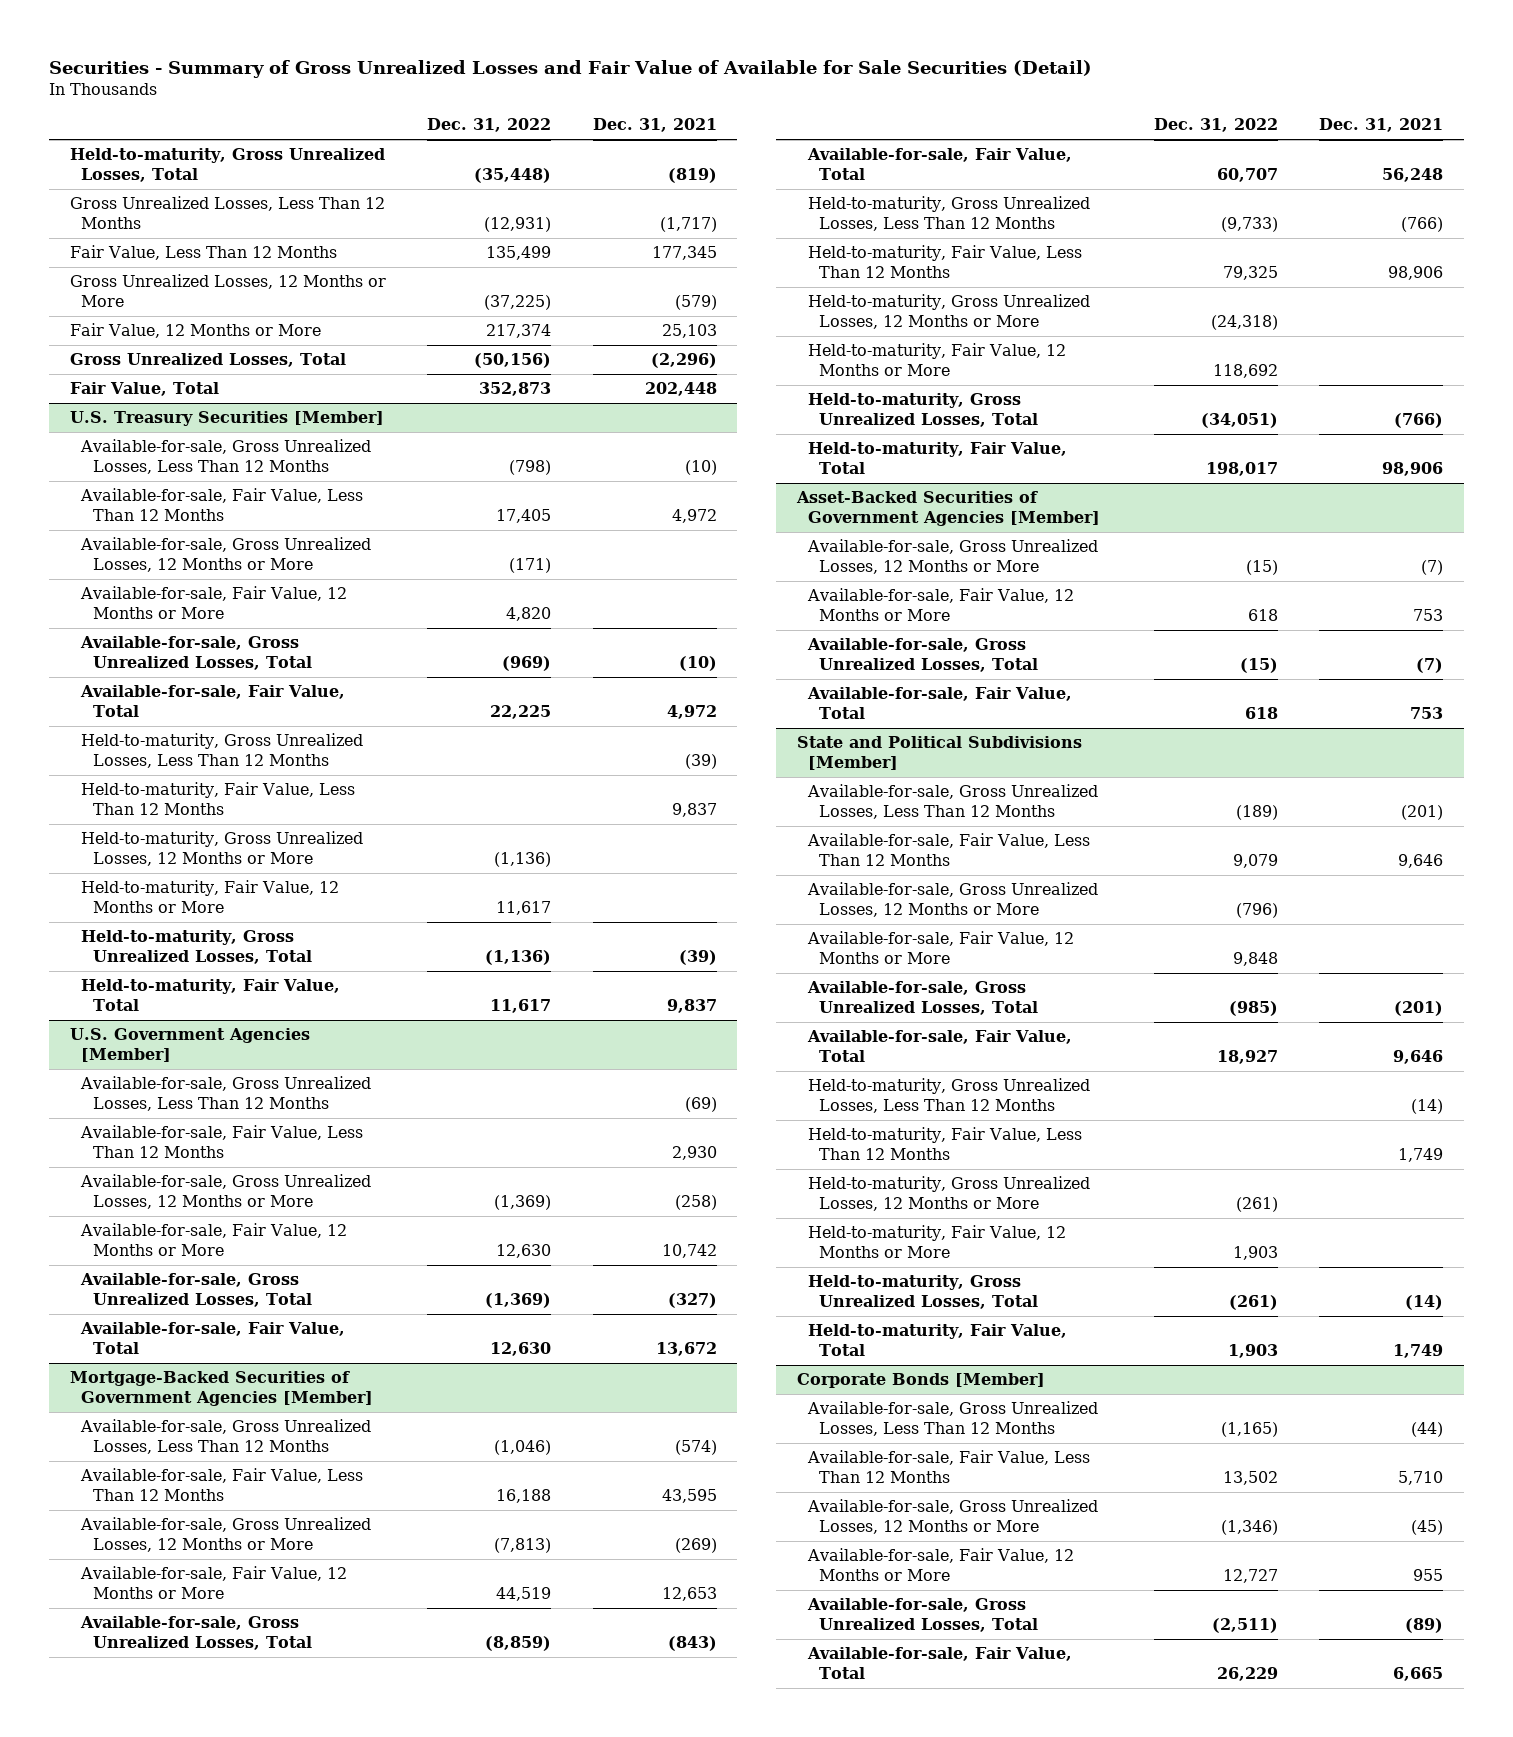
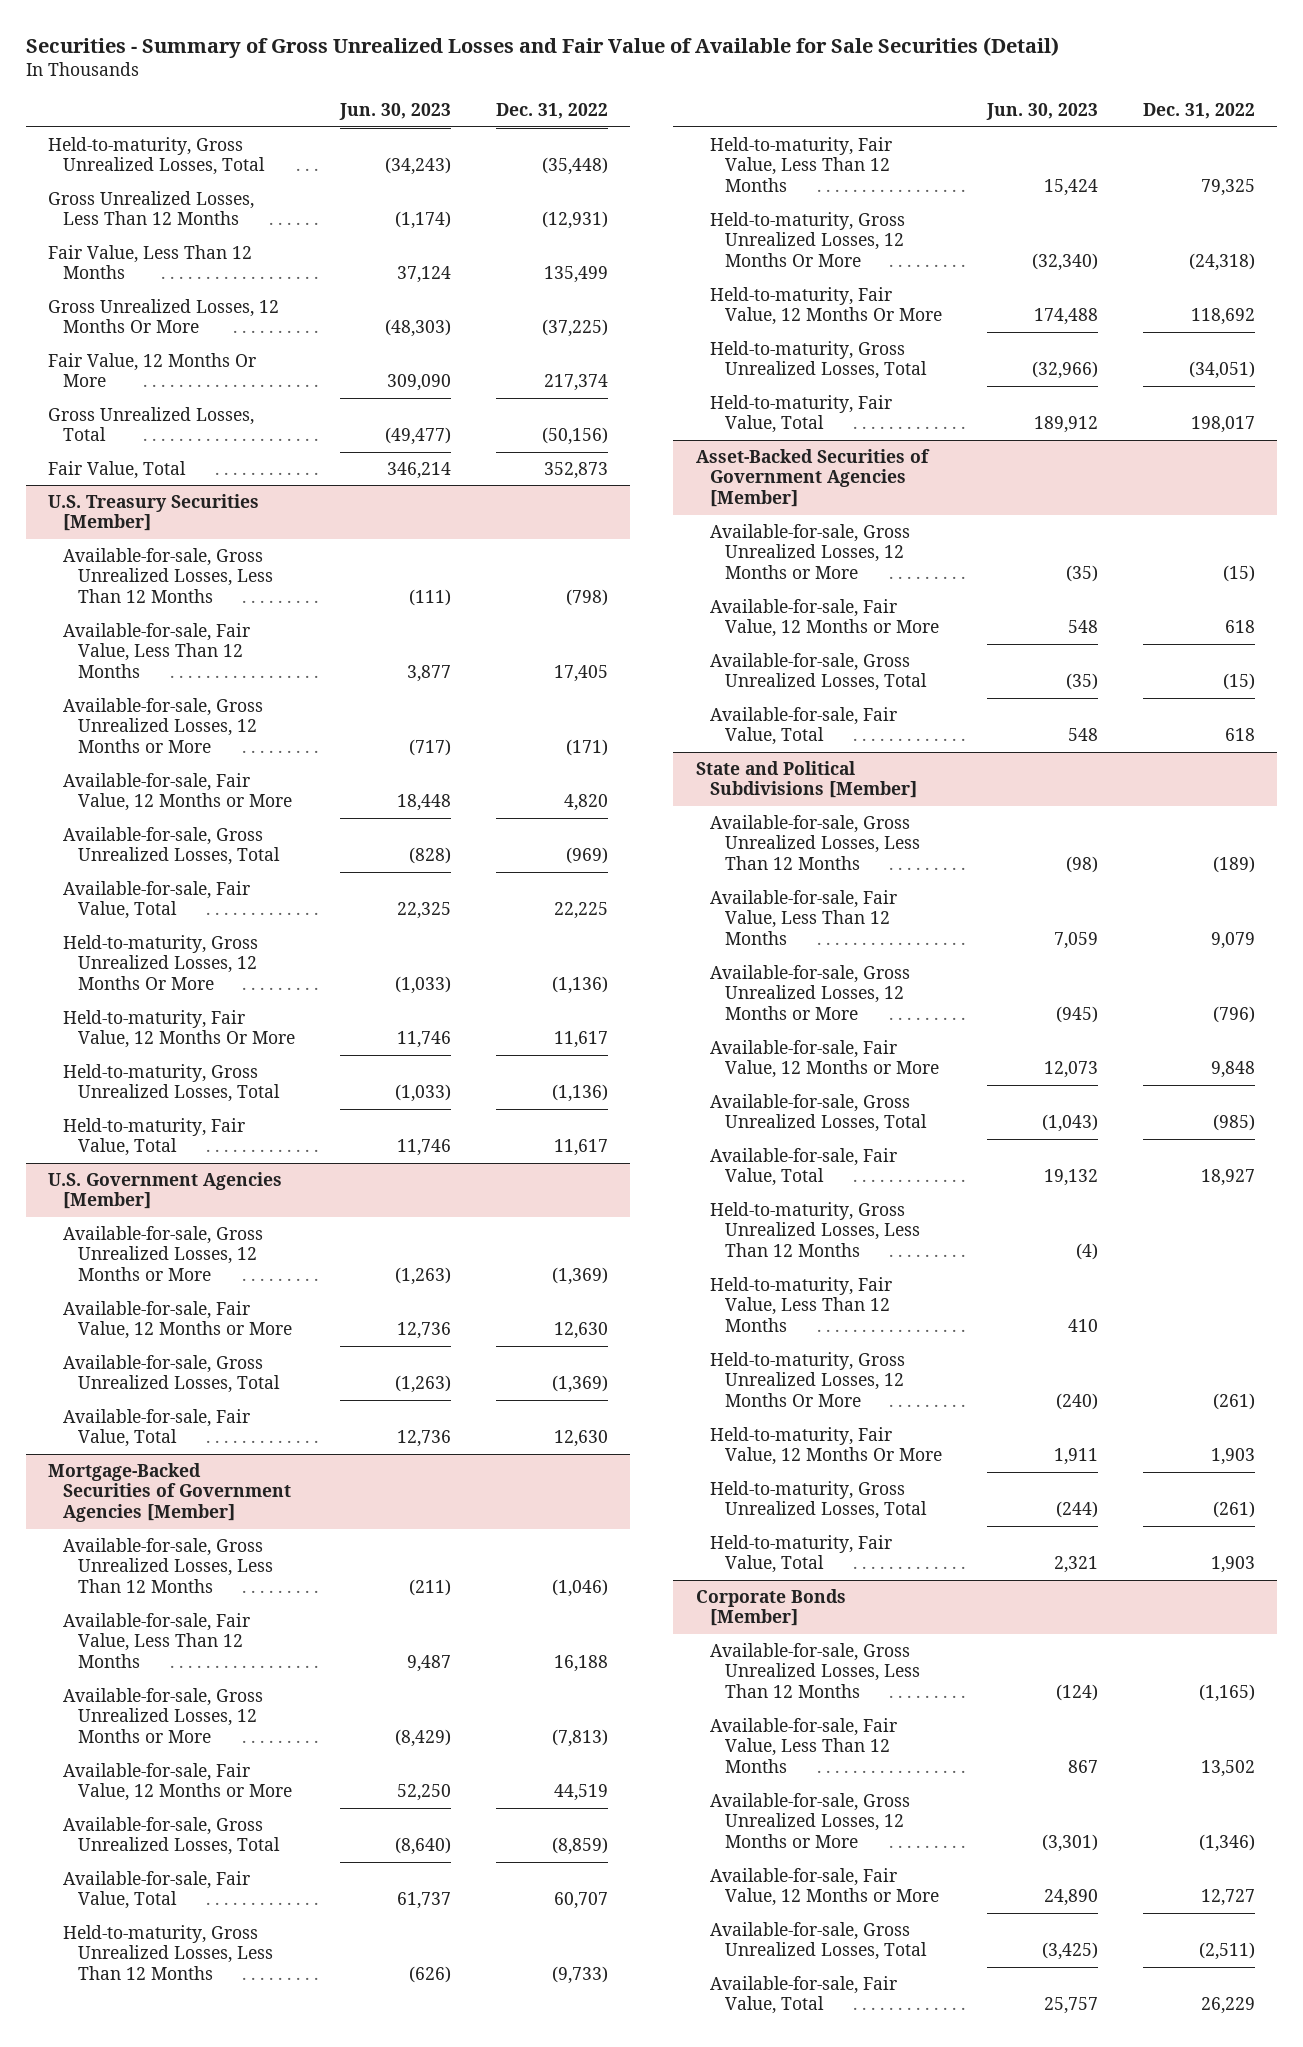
[592,118,717,133] Dec. 31, 2021 -> none
none -> [338,103,451,121] Jun. 30, 2023
[70,274,387,308] Gross Unrealized Losses, 12 Months or More -> [48,298,280,334] Gross Unrealized Losses, 12 Months Or More
[70,323,322,339] Fair Value, 12 Months or More -> [48,352,257,388] Fair Value, 12 Months Or More
[81,733,364,769] Held-to-maturity, Gross Unrealized Losses, Less Than 12 Months -> none
[81,782,356,816] Held-to-maturity, Fair Value, Less Than 12 Months -> none
[81,831,364,867] Held-to-maturity, Gross Unrealized Losses, 12 Months or More -> [63,934,259,991] Held-to-maturity, Gross Unrealized Losses, 12 Months Or More
[81,880,340,914] Held-to-maturity, Fair Value, 12 Months or More -> [63,1009,296,1049] Held-to-maturity, Fair Value, 12 Months Or More
[80,1076,372,1112] Available-for-sale, Gross Unrealized Losses, Less Than 12 Months -> none
[80,1125,364,1159] Available-for-sale, Fair Value, Less Than 12 Months -> none
[807,294,1090,330] Held-to-maturity, Gross Unrealized Losses, 12 Months or More -> [710,211,906,268] Held-to-maturity, Gross Unrealized Losses, 12 Months Or More
[807,343,1066,377] Held-to-maturity, Fair Value, 12 Months or More -> [710,286,943,326] Held-to-maturity, Fair Value, 12 Months Or More
[807,1176,1090,1212] Held-to-maturity, Gross Unrealized Losses, 12 Months or More -> [710,1351,906,1408] Held-to-maturity, Gross Unrealized Losses, 12 Months Or More
[807,1225,1066,1259] Held-to-maturity, Fair Value, 12 Months or More -> [710,1426,943,1466] Held-to-maturity, Fair Value, 12 Months Or More

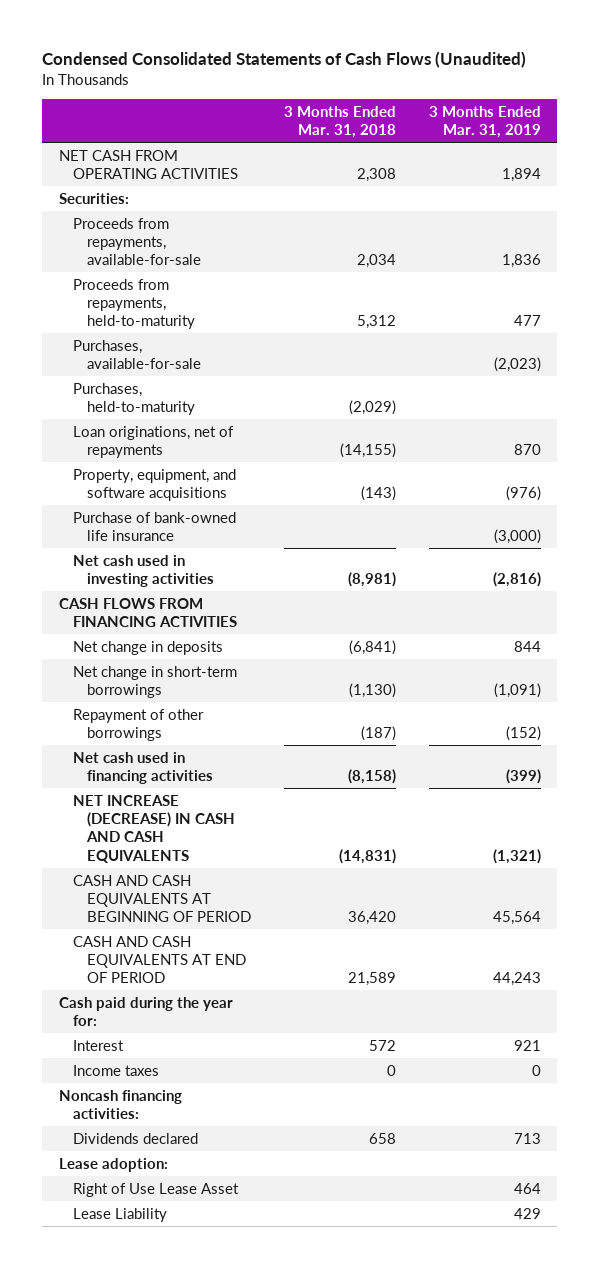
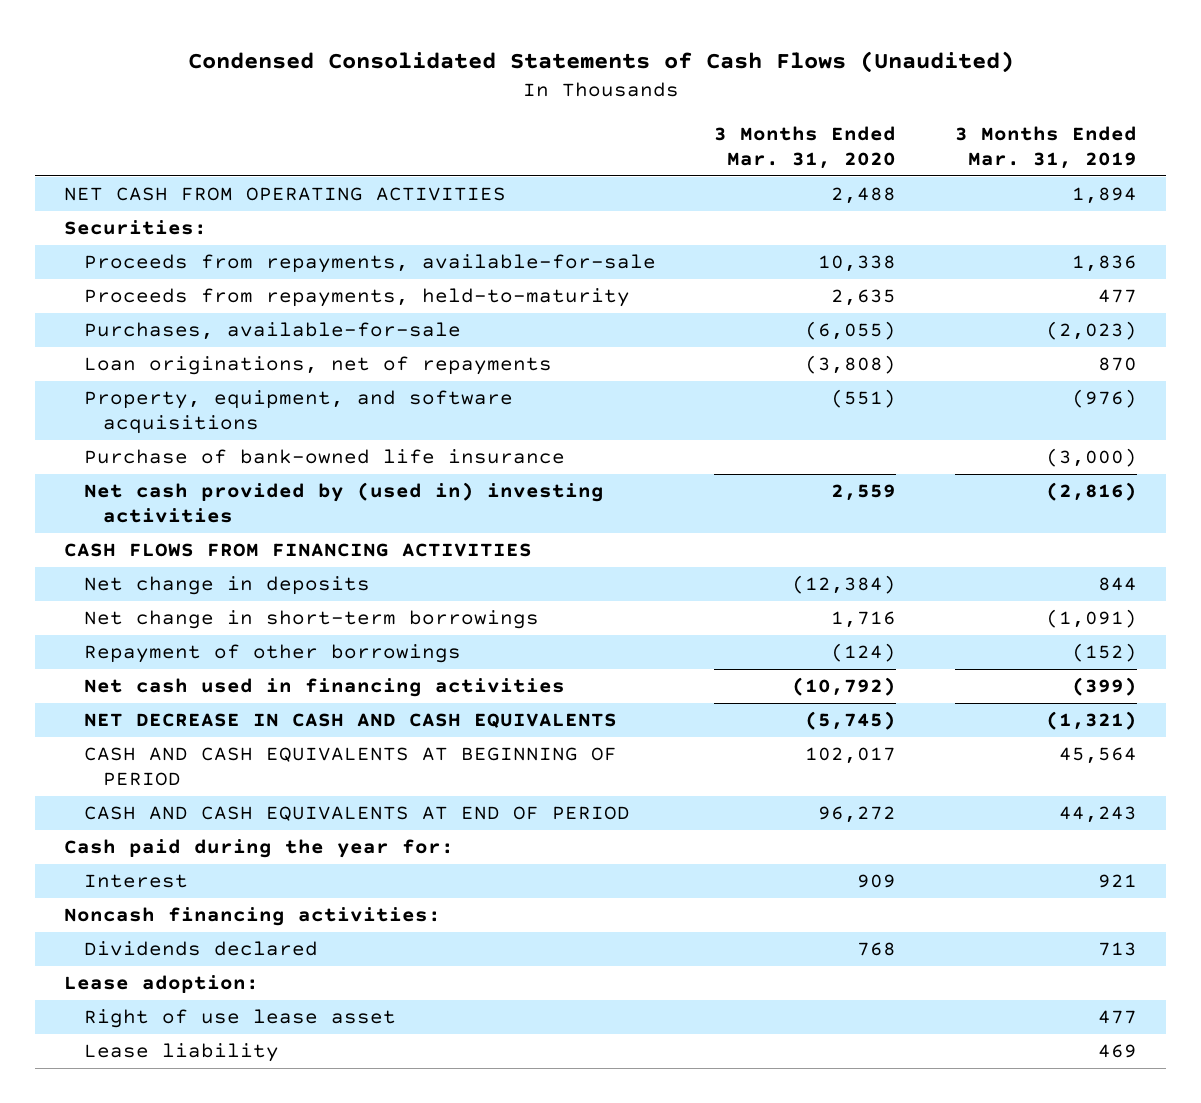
[283,105,396,139] 3 Months Ended Mar. 31, 2018 -> none
none -> [714,126,897,169] 3 Months Ended Mar. 31, 2020
[72,382,196,415] Purchases, held-to-maturity -> none
[72,554,215,587] Net cash used in investing activities -> [83,482,604,523] Net cash provided by (used in) investing activities
[72,794,236,863] NET INCREASE (DECREASE) IN CASH AND CASH EQUIVALENTS -> [83,713,617,729] NET DECREASE IN CASH AND CASH EQUIVALENTS
[72,1064,159,1076] Income taxes -> none
[72,1182,239,1197] Right of Use Lease Asset -> [83,1009,396,1029] Right of use lease asset
[513,1182,541,1194] 464 -> [1098,1010,1138,1025] 477
[72,1207,167,1222] Lease Liability -> [83,1043,279,1063] Lease liability
[513,1207,541,1219] 429 -> [1098,1044,1138,1059] 469

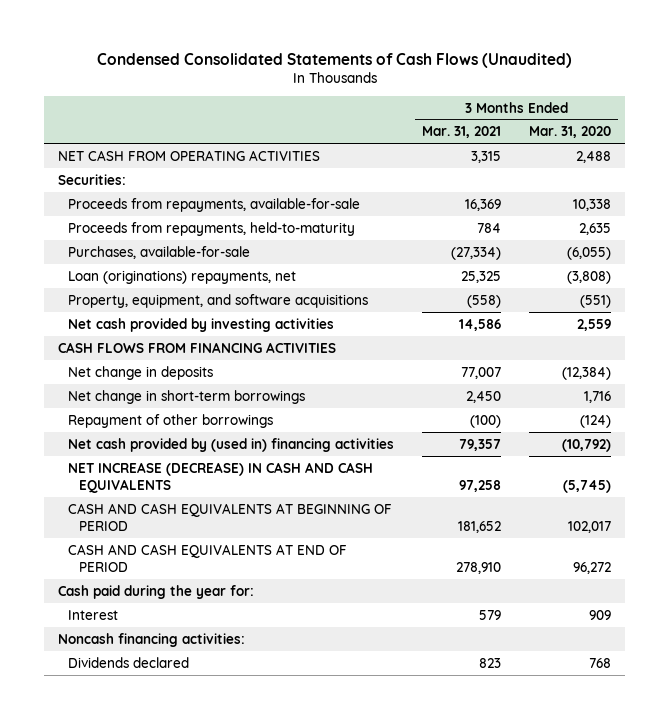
[955,126,1138,169] 3 Months Ended Mar. 31, 2019 -> none
none -> [422,126,502,139] Mar. 31, 2021
[83,356,552,376] Loan originations, net of repayments -> [68,269,297,284] Loan (originations) repayments, net
[83,449,565,465] Purchase of bank-owned life insurance -> none
[83,482,604,523] Net cash provided by (used in) investing activities -> [68,317,335,332] Net cash provided by investing activities
[83,678,565,698] Net cash used in financing activities -> [68,437,395,452] Net cash provided by (used in) financing activities
[83,713,617,729] NET DECREASE IN CASH AND CASH EQUIVALENTS -> [68,461,374,493] NET INCREASE (DECREASE) IN CASH AND CASH EQUIVALENTS
[64,975,260,994] Lease adoption: -> none
[83,1009,396,1029] Right of use lease asset -> none
[83,1043,279,1063] Lease liability -> none

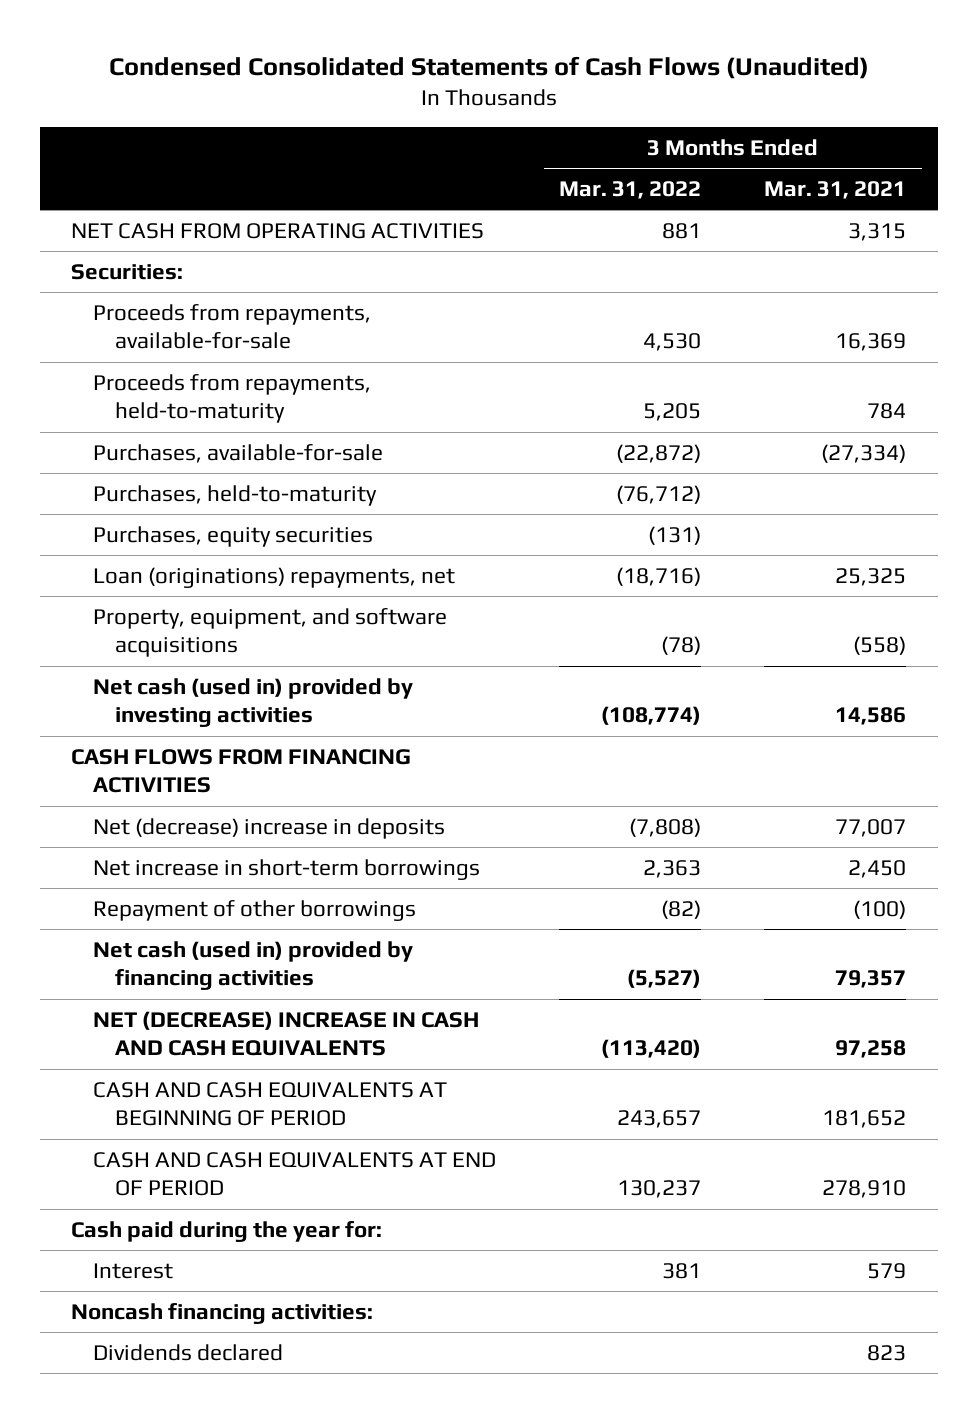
[529,126,612,139] Mar. 31, 2020 -> none
none -> [559,180,702,199] Mar. 31, 2022
none -> [93,484,378,506] Purchases, held-to-maturity
none -> [93,525,374,547] Purchases, equity securities
[68,317,335,332] Net cash provided by investing activities -> [93,677,414,728] Net cash (used in) provided by investing activities
[68,365,214,380] Net change in deposits -> [93,817,446,839] Net (decrease) increase in deposits
[68,389,306,404] Net change in short-term borrowings -> [93,858,481,880] Net increase in short-term borrowings
[68,437,395,452] Net cash provided by (used in) financing activities -> [93,940,414,991] Net cash (used in) provided by financing activities
[68,461,374,493] NET INCREASE (DECREASE) IN CASH AND CASH EQUIVALENTS -> [93,1010,480,1057] NET (DECREASE) INCREASE IN CASH AND CASH EQUIVALENTS

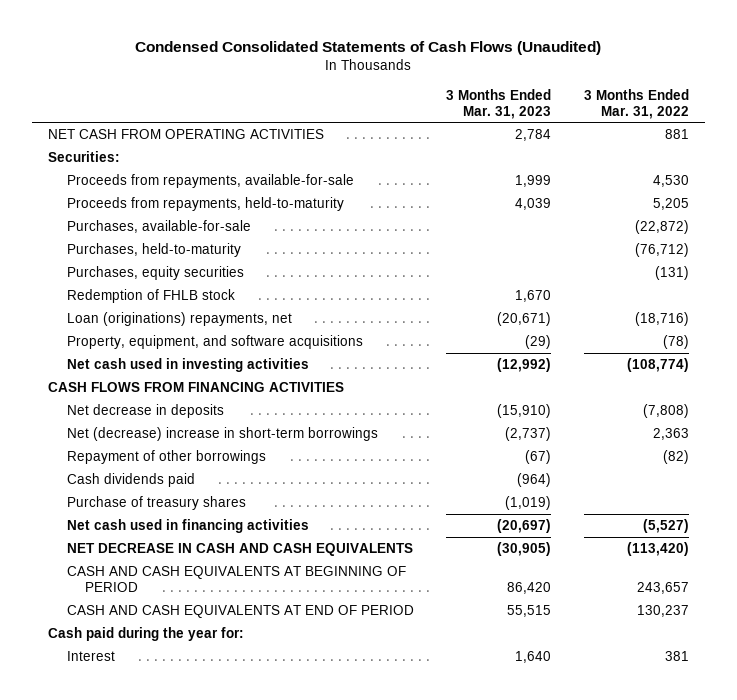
[764,180,907,199] Mar. 31, 2021 -> none
none -> [446,88,552,119] 3 Months Ended Mar. 31, 2023
none -> [66,288,235,303] Redemption of FHLB stock
[93,677,414,728] Net cash (used in) provided by investing activities -> [66,357,309,372] Net cash used in investing activities
[93,817,446,839] Net (decrease) increase in deposits -> [66,403,224,418] Net decrease in deposits
[93,858,481,880] Net increase in short-term borrowings -> [66,426,378,441] Net (decrease) increase in short-term borrowings
none -> [66,472,195,487] Cash dividends paid
none -> [66,495,246,510] Purchase of treasury shares
[93,940,414,991] Net cash (used in) provided by financing activities -> [66,518,309,533] Net cash used in financing activities
[93,1010,480,1057] NET (DECREASE) INCREASE IN CASH AND CASH EQUIVALENTS -> [66,542,413,556] NET DECREASE IN CASH AND CASH EQUIVALENTS
[71,1302,374,1324] Noncash financing activities: -> none
[93,1343,284,1361] Dividends declared -> none

